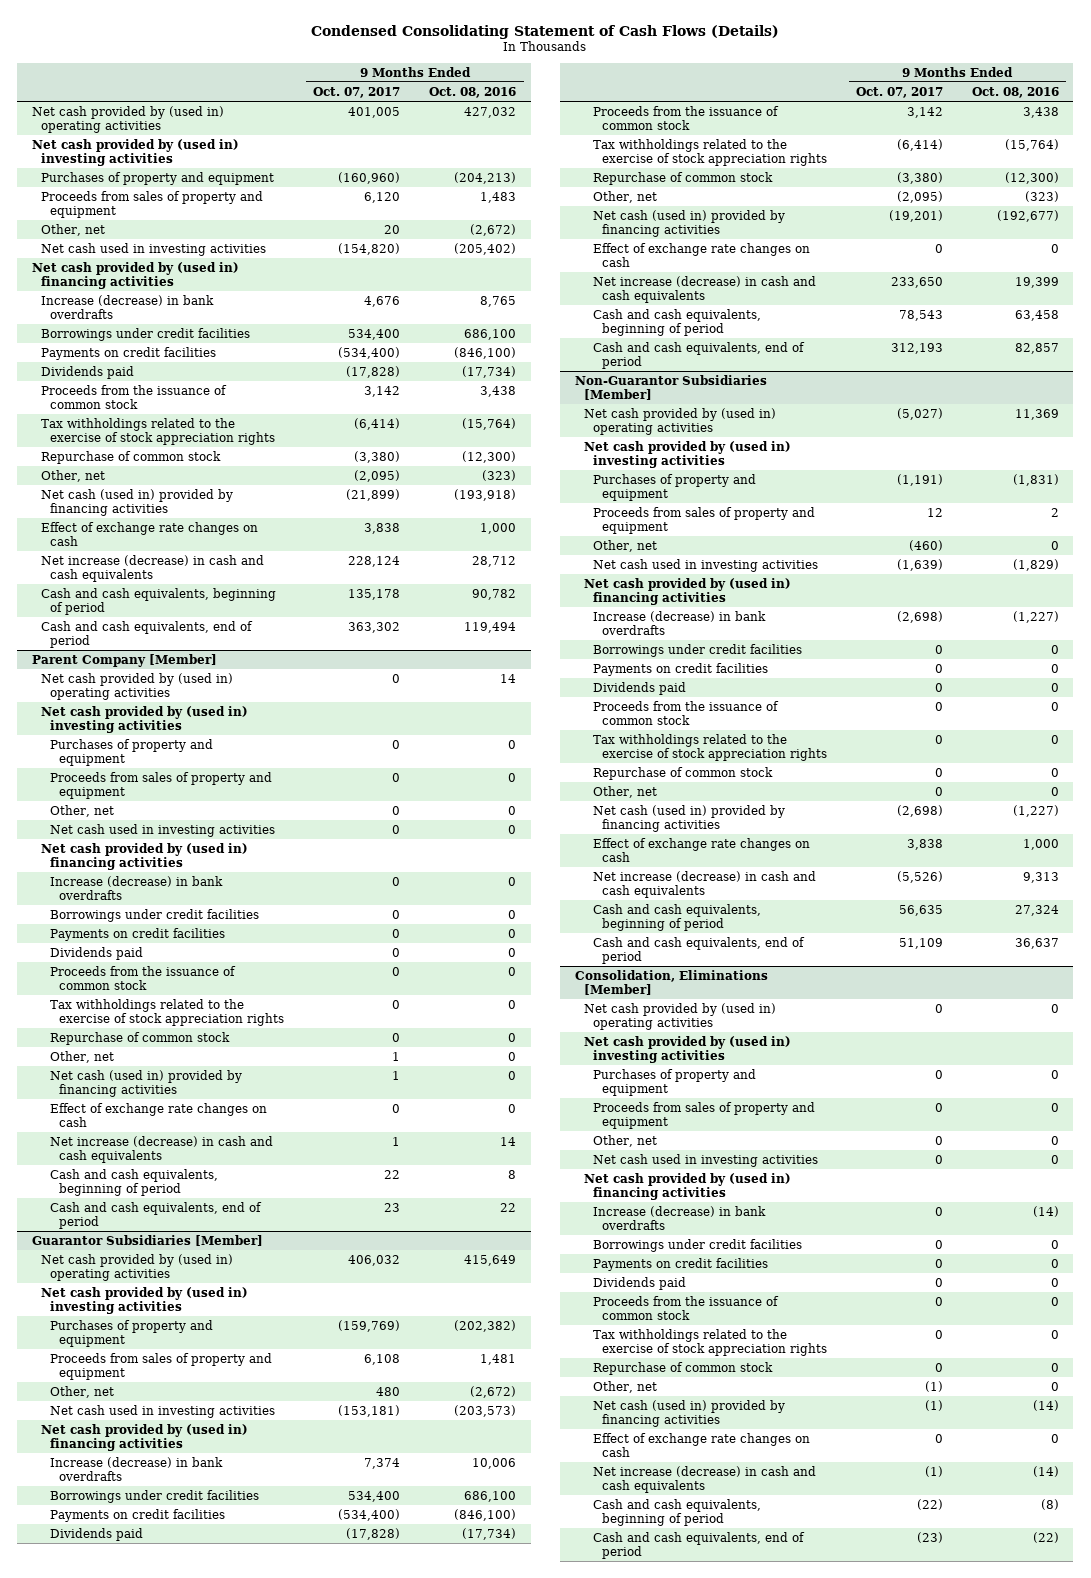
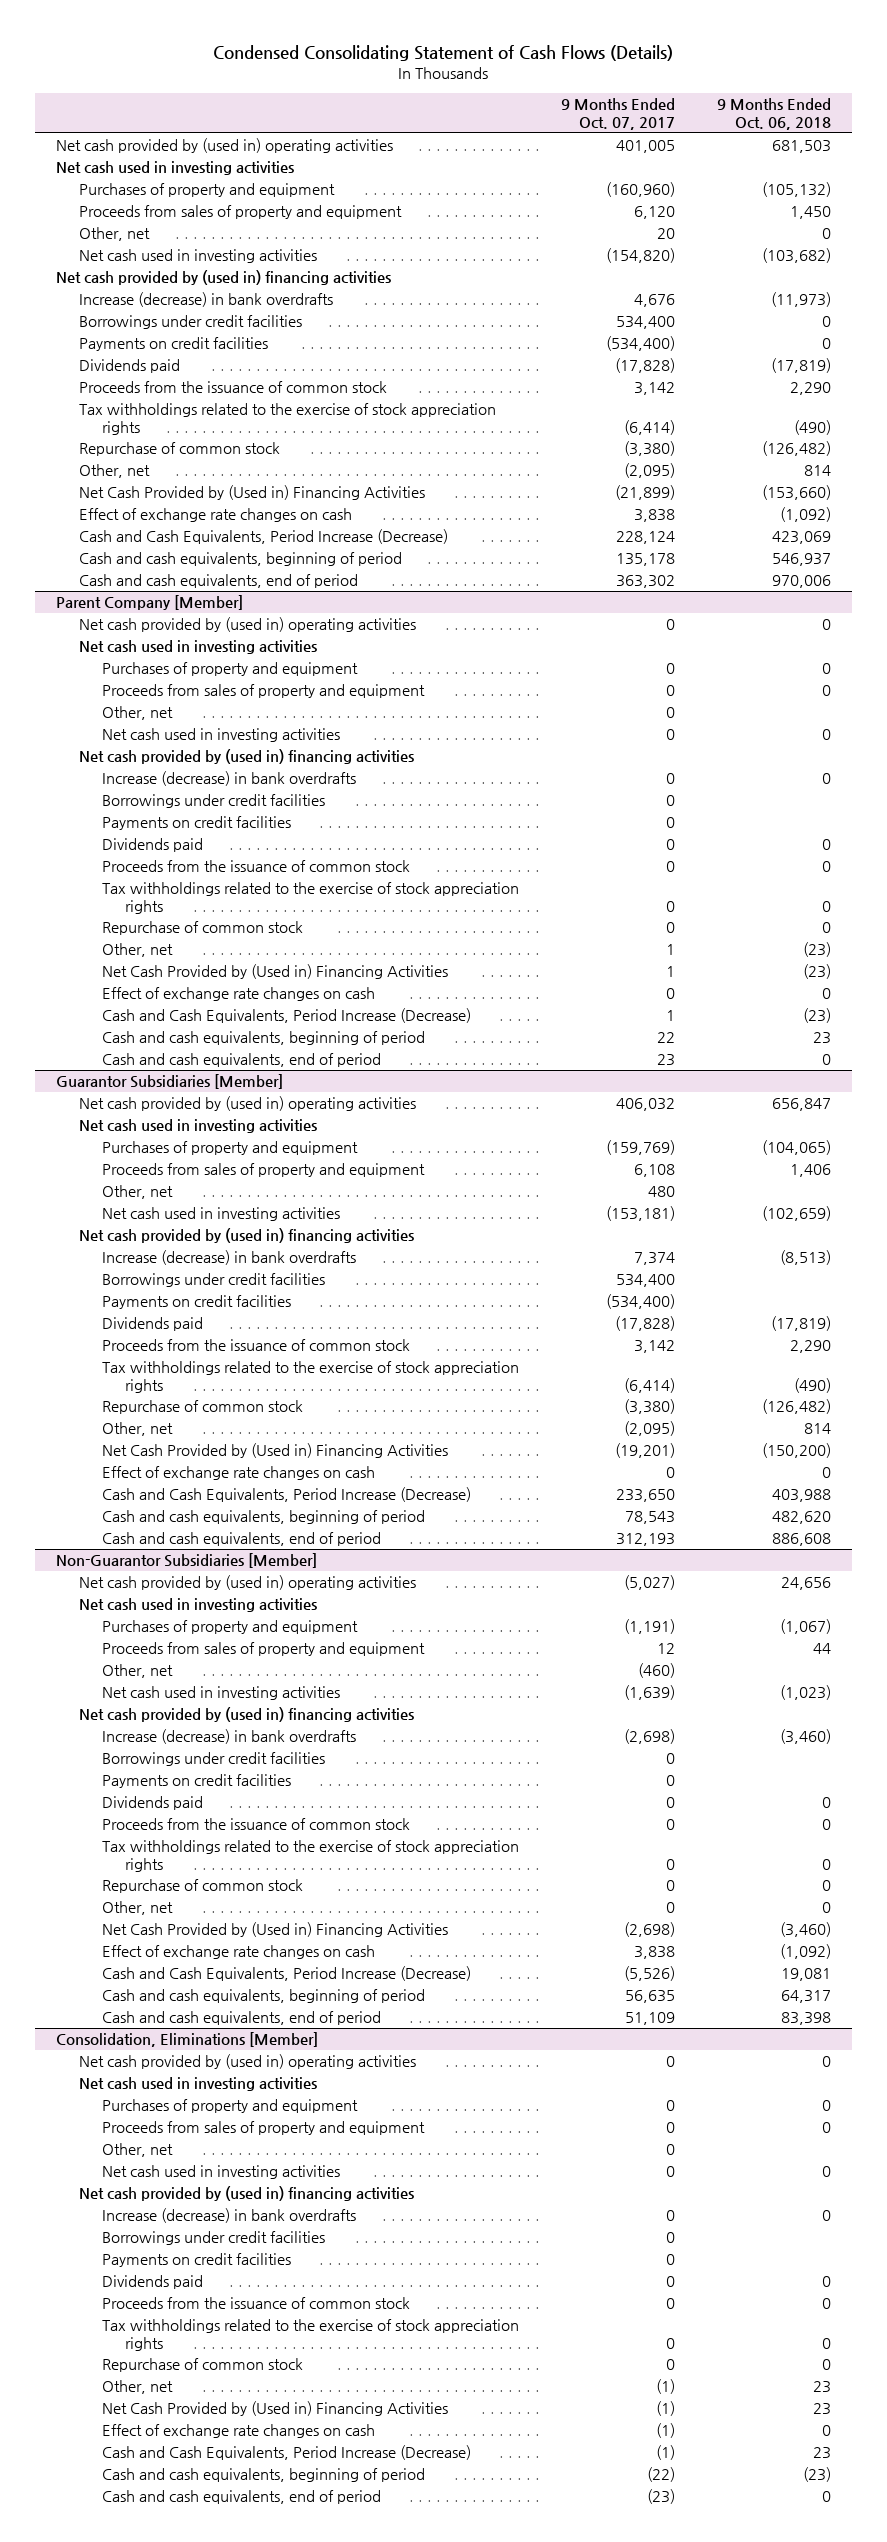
[429,86,517,98] Oct. 08, 2016 -> none
none -> [716,98,831,130] 9 Months Ended Oct. 06, 2018
[32,138,240,167] Net cash provided by (used in) investing activities -> [55,161,294,176] Net cash used in investing activities
[41,488,234,517] Net cash (used in) provided by financing activities -> [78,485,425,501] Net Cash Provided by (Used in) Financing Activities
[41,554,265,583] Net increase (decrease) in cash and cash equivalents -> [78,529,448,545] Cash and Cash Equivalents, Period Increase (Decrease)
[41,705,249,734] Net cash provided by (used in) investing activities -> [78,640,317,655] Net cash used in investing activities
[50,1069,243,1098] Net cash (used in) provided by financing activities -> [102,964,449,980] Net Cash Provided by (Used in) Financing Activities
[50,1135,274,1164] Net increase (decrease) in cash and cash equivalents -> [102,1008,472,1024] Cash and Cash Equivalents, Period Increase (Decrease)
[41,1286,249,1315] Net cash provided by (used in) investing activities -> [78,1119,317,1134] Net cash used in investing activities
[592,209,785,238] Net cash (used in) provided by financing activities -> [102,1443,449,1459] Net Cash Provided by (Used in) Financing Activities
[592,275,816,304] Net increase (decrease) in cash and cash equivalents -> [102,1487,472,1503] Cash and Cash Equivalents, Period Increase (Decrease)
[583,440,791,469] Net cash provided by (used in) investing activities -> [78,1598,317,1613] Net cash used in investing activities
[592,804,785,833] Net cash (used in) provided by financing activities -> [102,1922,449,1938] Net Cash Provided by (Used in) Financing Activities
[592,870,816,899] Net increase (decrease) in cash and cash equivalents -> [102,1966,472,1982] Cash and Cash Equivalents, Period Increase (Decrease)
[583,1035,791,1064] Net cash provided by (used in) investing activities -> [78,2077,317,2092] Net cash used in investing activities
[592,1399,785,1428] Net cash (used in) provided by financing activities -> [102,2401,449,2417] Net Cash Provided by (Used in) Financing Activities
[934,1433,943,1443] 0 -> [655,2423,675,2439] (1)
[592,1465,816,1494] Net increase (decrease) in cash and cash equivalents -> [102,2445,472,2461] Cash and Cash Equivalents, Period Increase (Decrease)

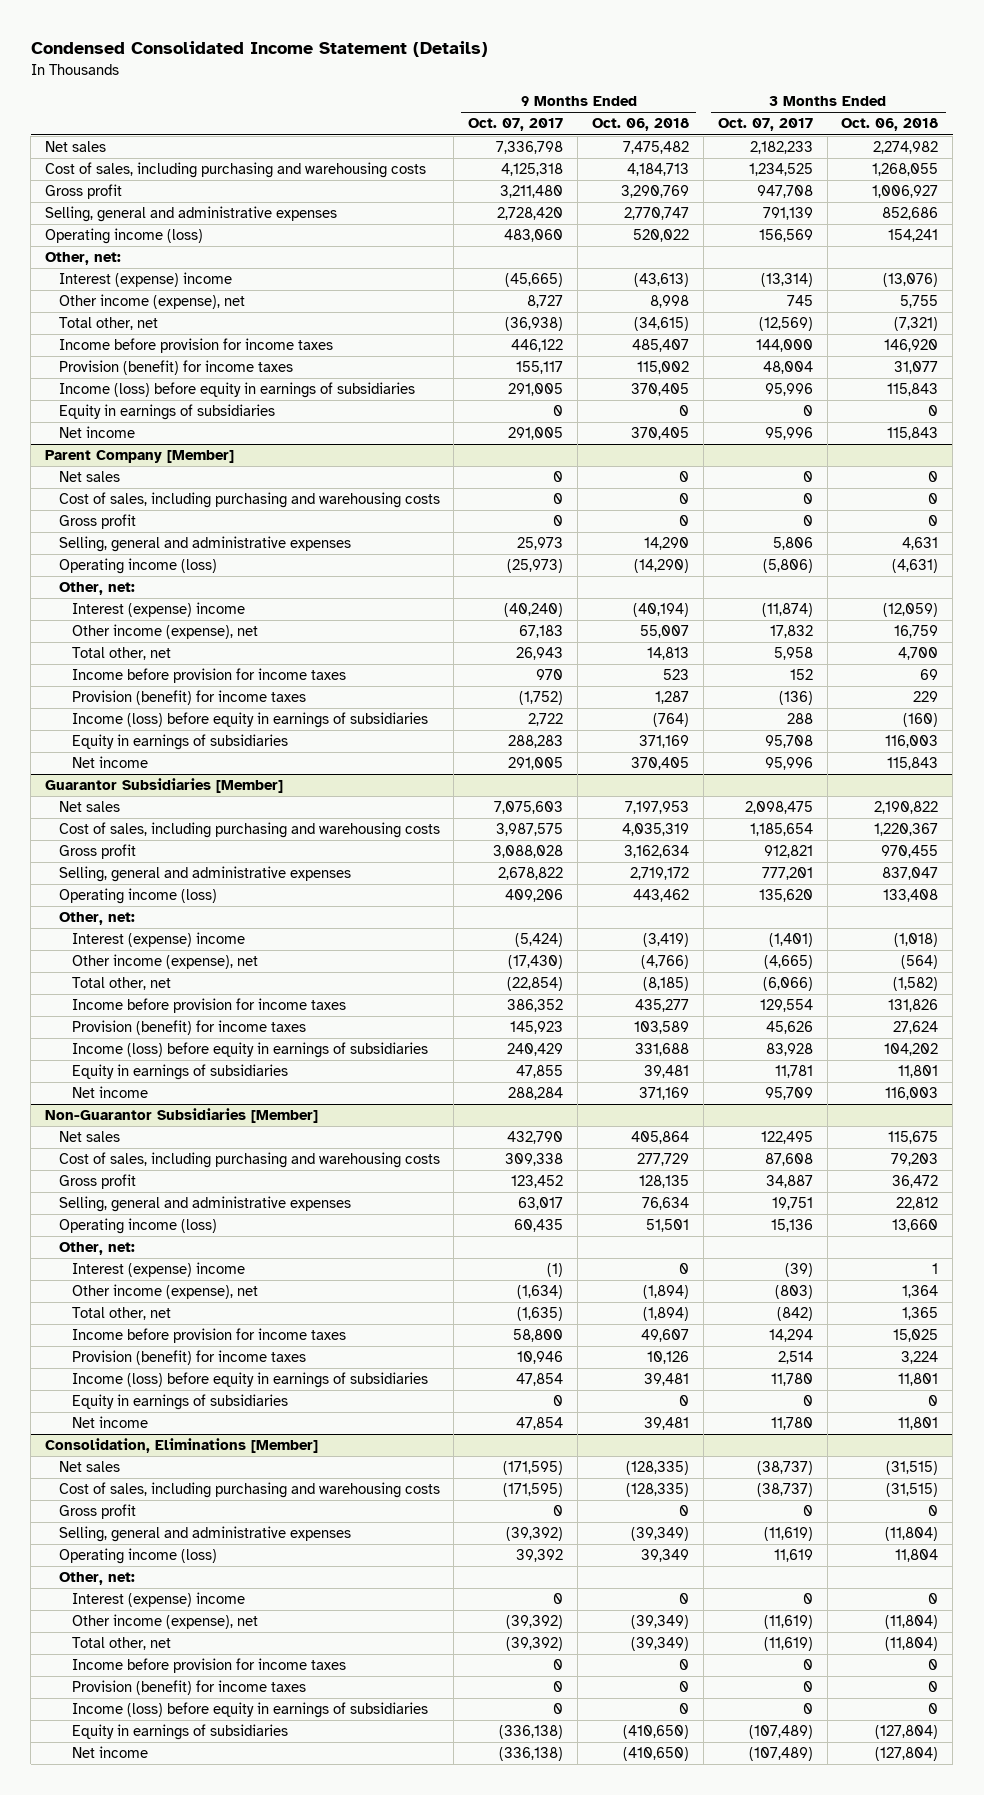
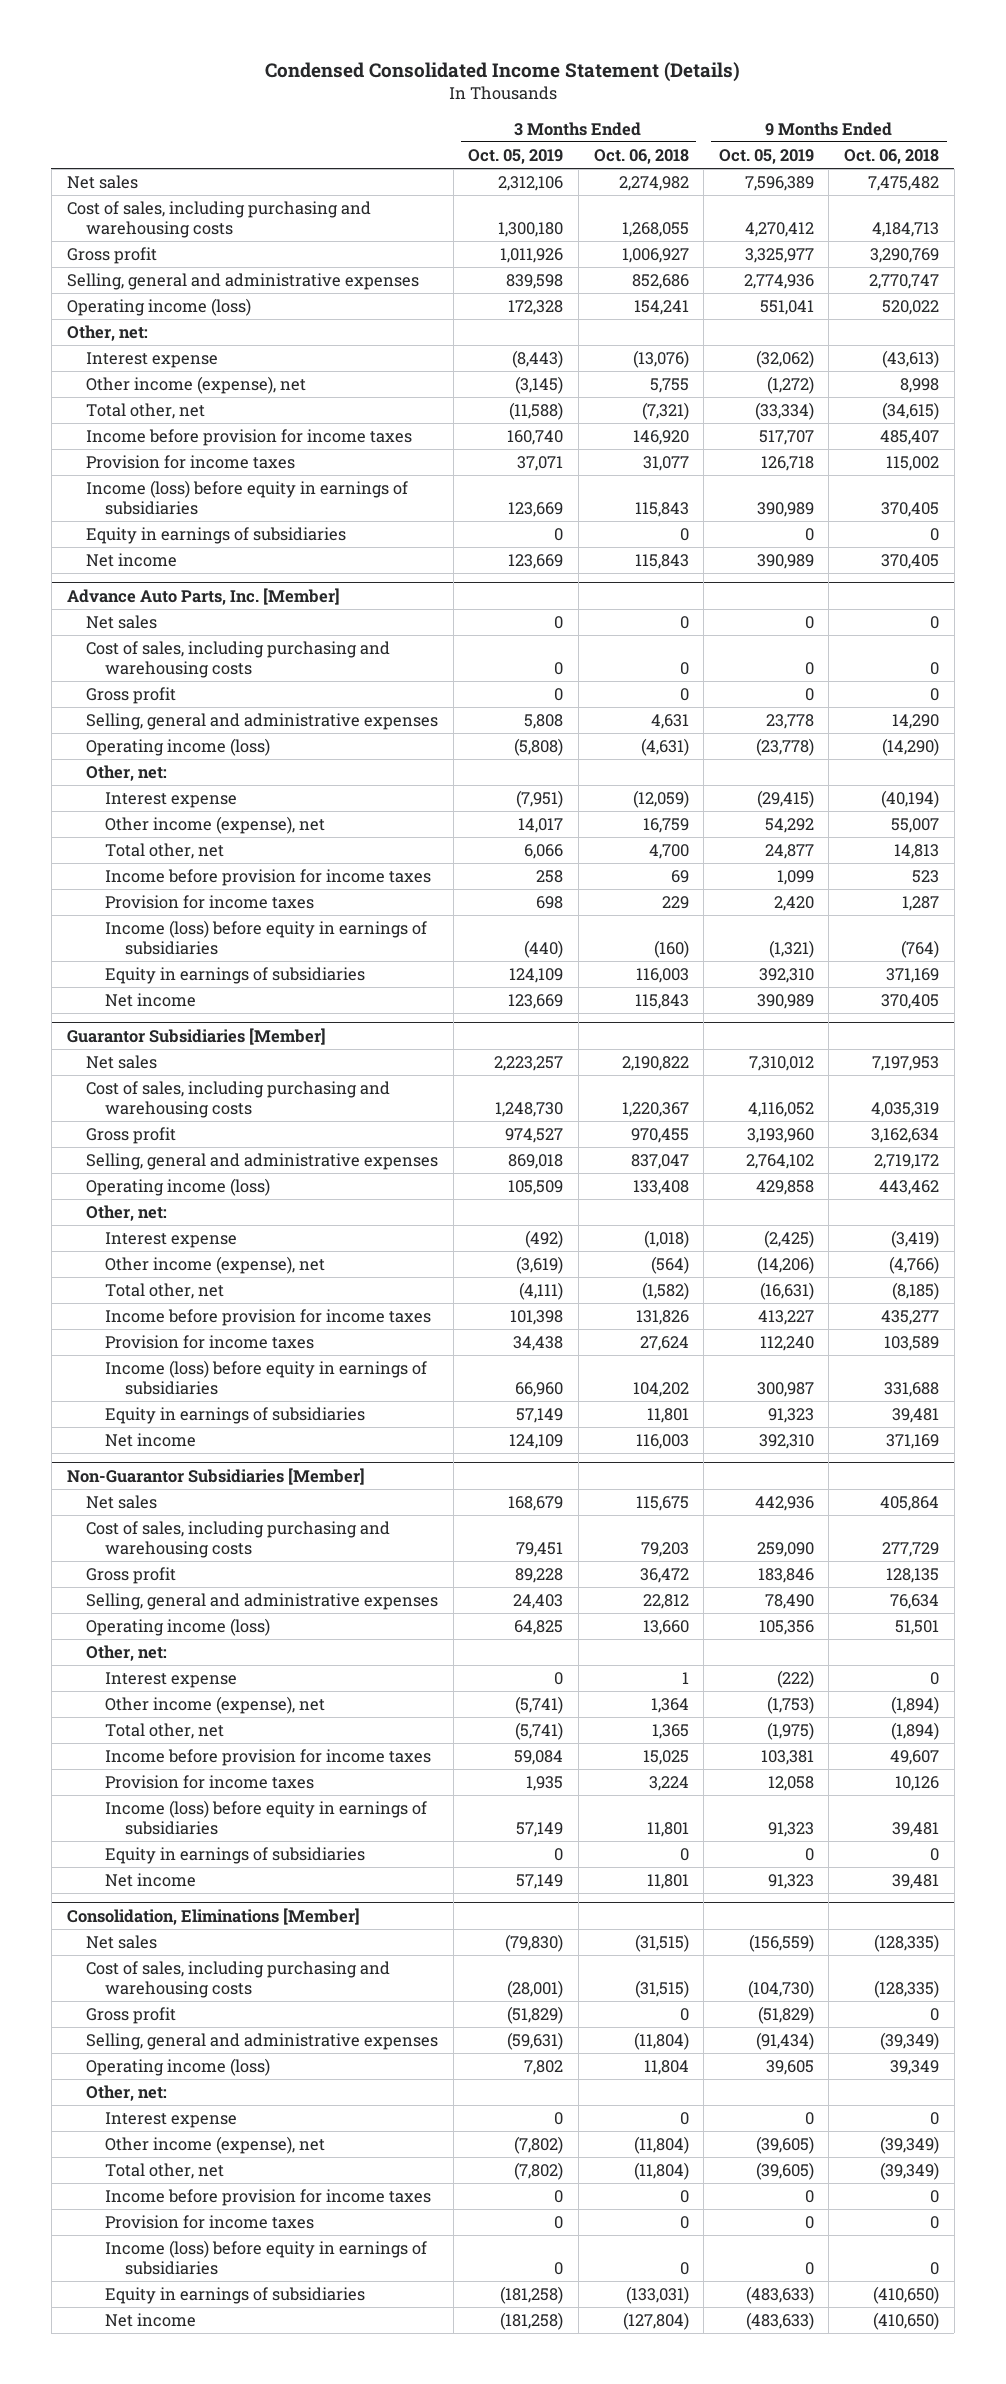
[468,118,564,132] Oct. 07, 2017 -> none
[717,118,813,132] Oct. 07, 2017 -> none
none -> [468,148,564,164] Oct. 05, 2019
none -> [718,148,814,164] Oct. 05, 2019
[58,272,232,288] Interest (expense) income -> [85,352,218,369] Interest expense
[58,360,293,376] Provision (benefit) for income taxes -> [85,455,295,470] Provision for income taxes
[45,450,235,464] Parent Company [Member] -> [66,587,340,605] Advance Auto Parts, Inc. [Member]
[71,602,245,618] Interest (expense) income -> [105,792,238,809] Interest expense
[71,690,306,706] Provision (benefit) for income taxes -> [105,895,315,910] Provision for income taxes
[71,932,245,948] Interest (expense) income -> [105,1232,238,1249] Interest expense
[71,1020,306,1036] Provision (benefit) for income taxes -> [105,1335,315,1350] Provision for income taxes
[71,1262,245,1278] Interest (expense) income -> [105,1672,238,1689] Interest expense
[71,1350,306,1366] Provision (benefit) for income taxes -> [105,1775,315,1790] Provision for income taxes
[71,1592,245,1608] Interest (expense) income -> [105,2112,238,2129] Interest expense
[71,1680,306,1696] Provision (benefit) for income taxes -> [105,2215,315,2230] Provision for income taxes
[875,1725,939,1740] (127,804) -> [625,2286,689,2305] (133,031)

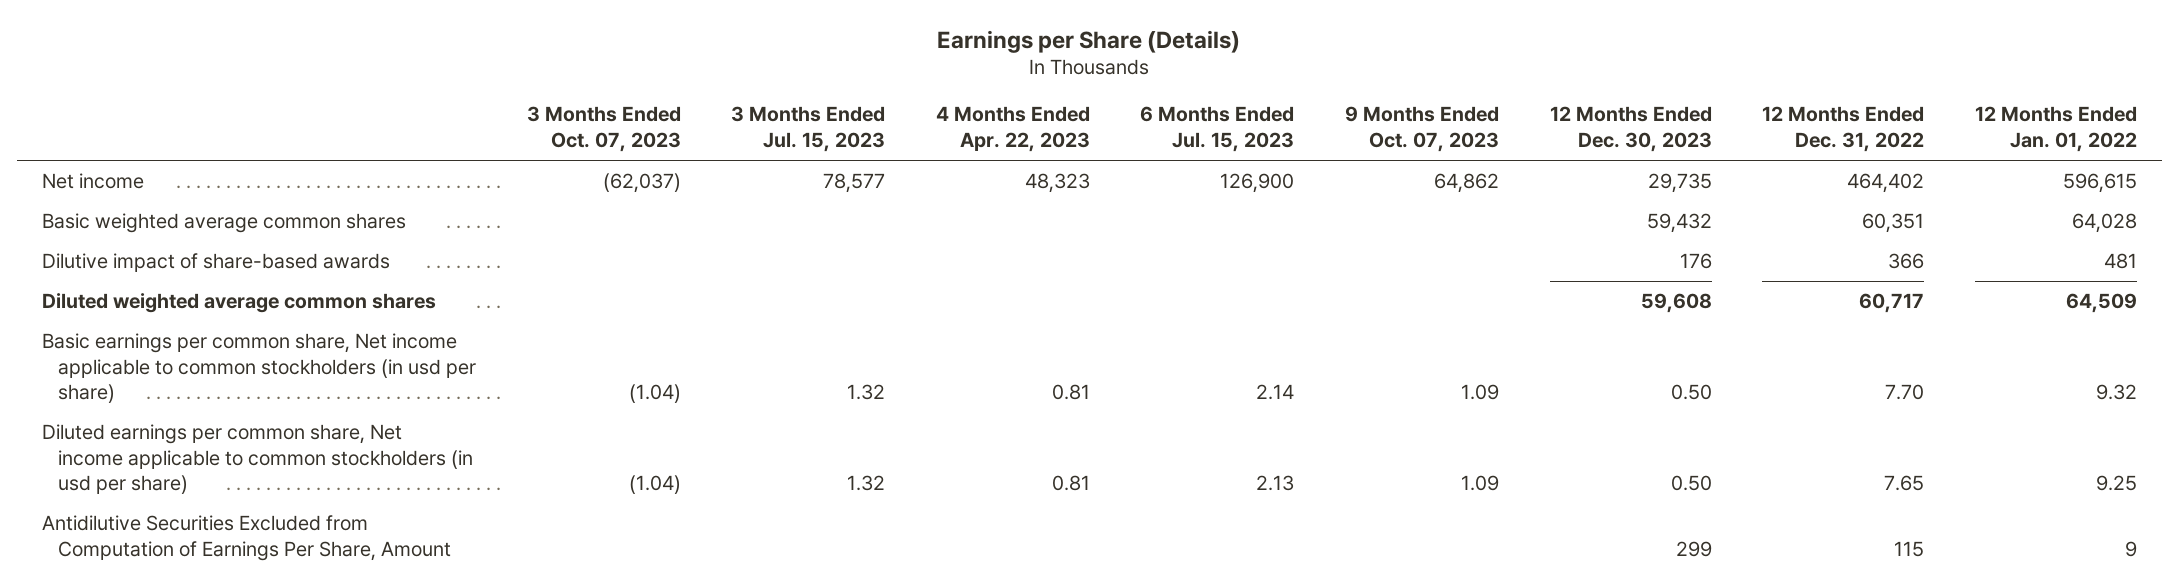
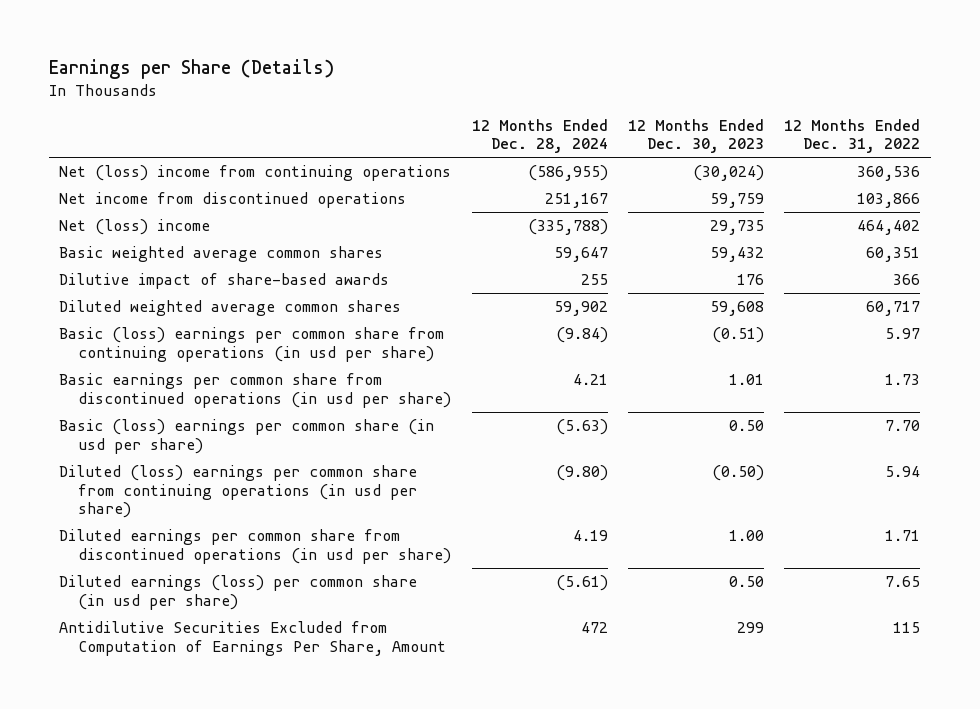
[526,106,681,153] 3 Months Ended Oct. 07, 2023 -> none
[731,106,886,153] 3 Months Ended Jul. 15, 2023 -> none
[935,106,1090,153] 4 Months Ended Apr. 22, 2023 -> none
[1140,106,1295,153] 6 Months Ended Jul. 15, 2023 -> none
[1345,106,1500,153] 9 Months Ended Oct. 07, 2023 -> none
[1974,106,2137,153] 12 Months Ended Jan. 01, 2022 -> none
none -> [471,118,608,154] 12 Months Ended Dec. 28, 2024
none -> [59,165,452,182] Net (loss) income from continuing operations
none -> [59,192,407,209] Net income from discontinued operations
[42,173,145,190] Net income -> [59,219,211,236] Net (loss) income
none -> [59,327,445,362] Basic (loss) earnings per common share from continuing operations (in usd per share)
none -> [59,373,451,408] Basic earnings per common share from discontinued operations (in usd per share)
[42,333,477,404] Basic earnings per common share, Net income applicable to common stockholders (in usd per share) -> [59,419,435,454] Basic (loss) earnings per common share (in usd per share)
none -> [59,465,418,519] Diluted (loss) earnings per common share from continuing operations (in usd per share)
none -> [59,529,451,564] Diluted earnings per common share from discontinued operations (in usd per share)
[42,424,474,495] Diluted earnings per common share, Net income applicable to common stockholders (in usd per share) -> [59,575,418,610] Diluted earnings (loss) per common share (in usd per share)

